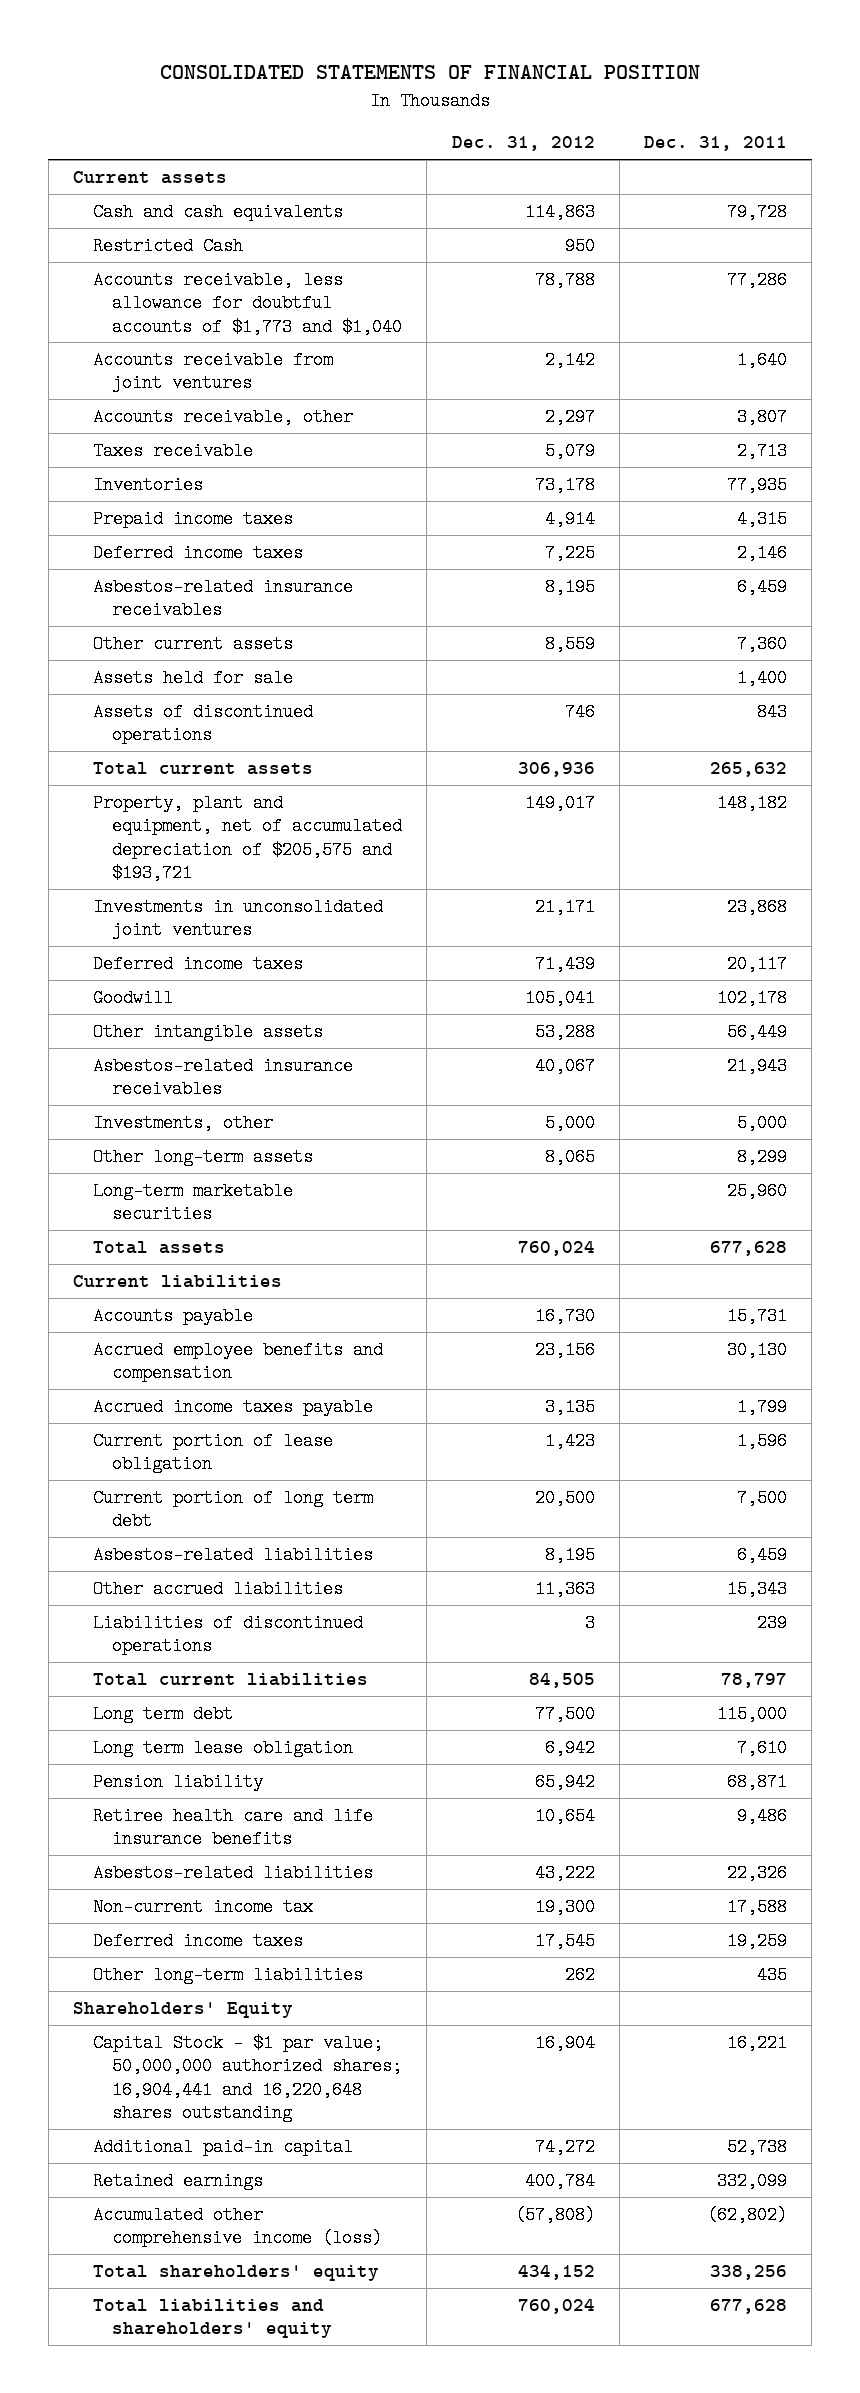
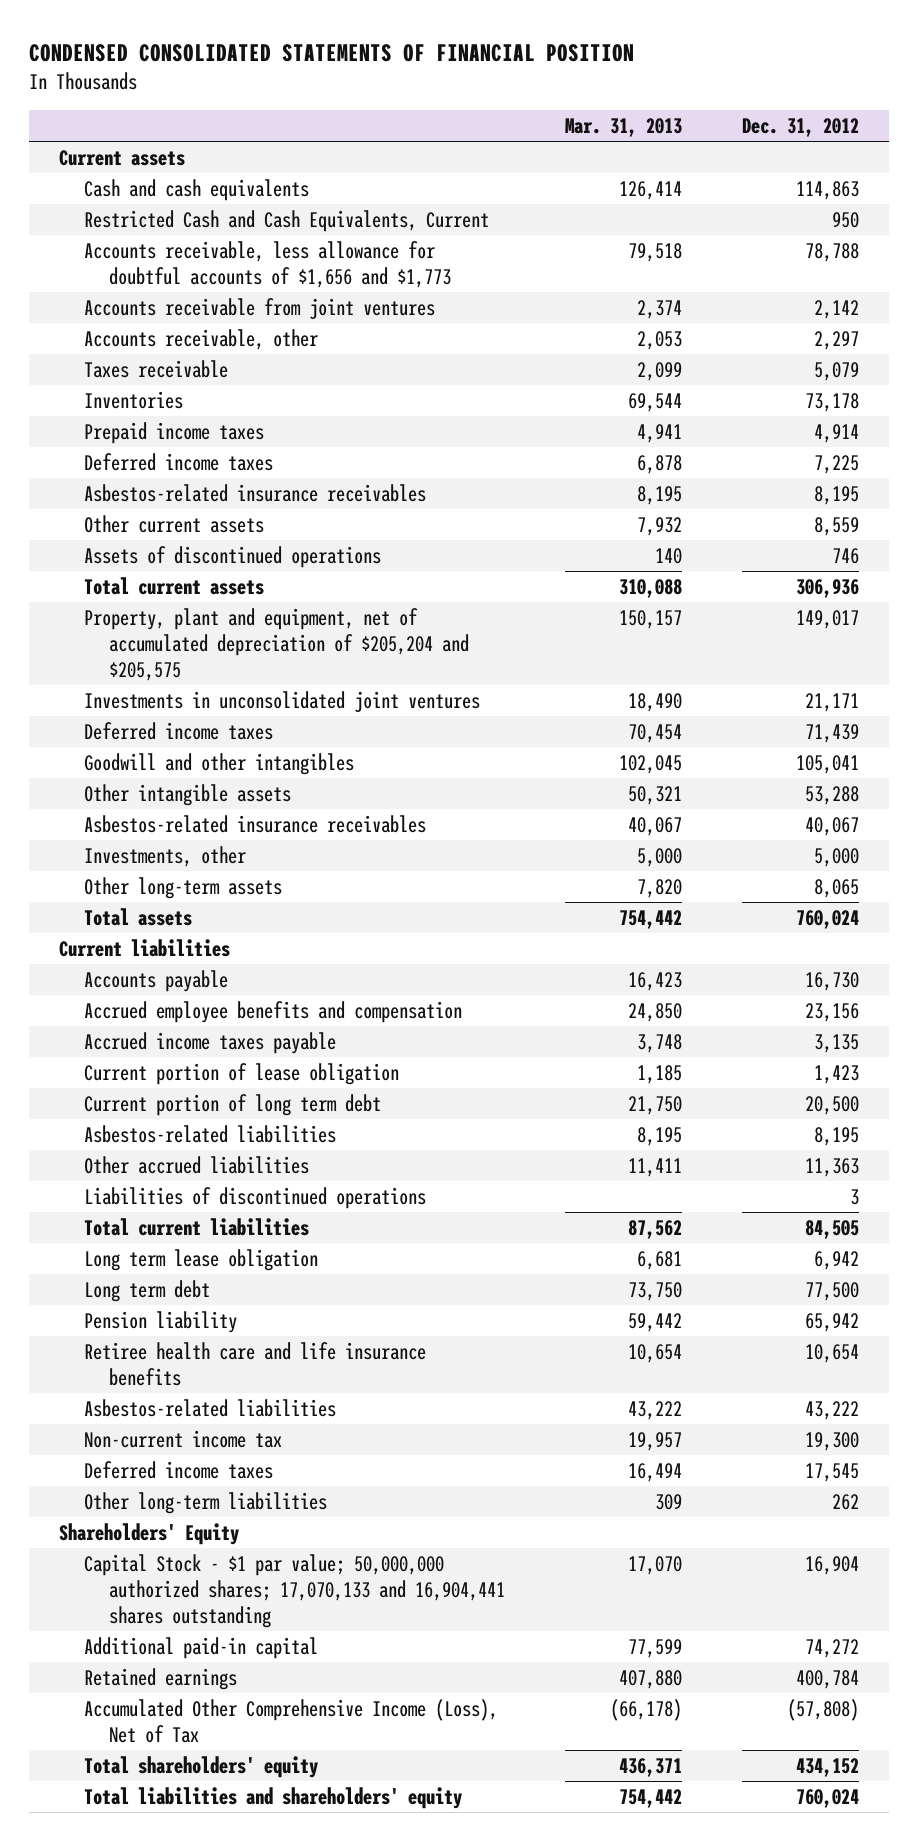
[159,65,700,80] CONSOLIDATED STATEMENTS OF FINANCIAL POSITION -> [28,44,634,63] CONDENSED CONSOLIDATED STATEMENTS OF FINANCIAL POSITION
[643,136,787,152] Dec. 31, 2011 -> none
none -> [564,118,682,138] Mar. 31, 2013
[92,236,243,255] Restricted Cash -> [83,209,489,232] Restricted Cash and Cash Equivalents, Current
[92,270,403,336] Accounts receivable, less allowance for doubtful accounts of $1,773 and $1,040 -> [83,240,451,288] Accounts receivable, less allowance for doubtful accounts of $1,656 and $1,773
[92,668,293,687] Assets held for sale -> none
[92,793,403,882] Property, plant and equipment, net of accumulated depreciation of $205,575 and $193,721 -> [83,607,469,681] Property, plant and equipment, net of accumulated depreciation of $205,204 and $205,575
[92,988,173,1007] Goodwill -> [83,752,354,775] Goodwill and other intangibles
[92,1181,293,1224] Long-term marketable securities -> none
[92,1704,233,1723] Long term debt -> [83,1279,210,1302] Long term debt
[92,2033,403,2122] Capital Stock - $1 par value; 50,000,000 authorized shares; 16,904,441 and 16,220,648 shares outstanding -> [83,1553,505,1628] Capital Stock - $1 par value; 50,000,000 authorized shares; 17,070,133 and 16,904,441 shares outstanding
[92,2205,383,2248] Accumulated other comprehensive income (loss) -> [83,1698,498,1743] Accumulated Other Comprehensive Income (Loss), Net of Tax

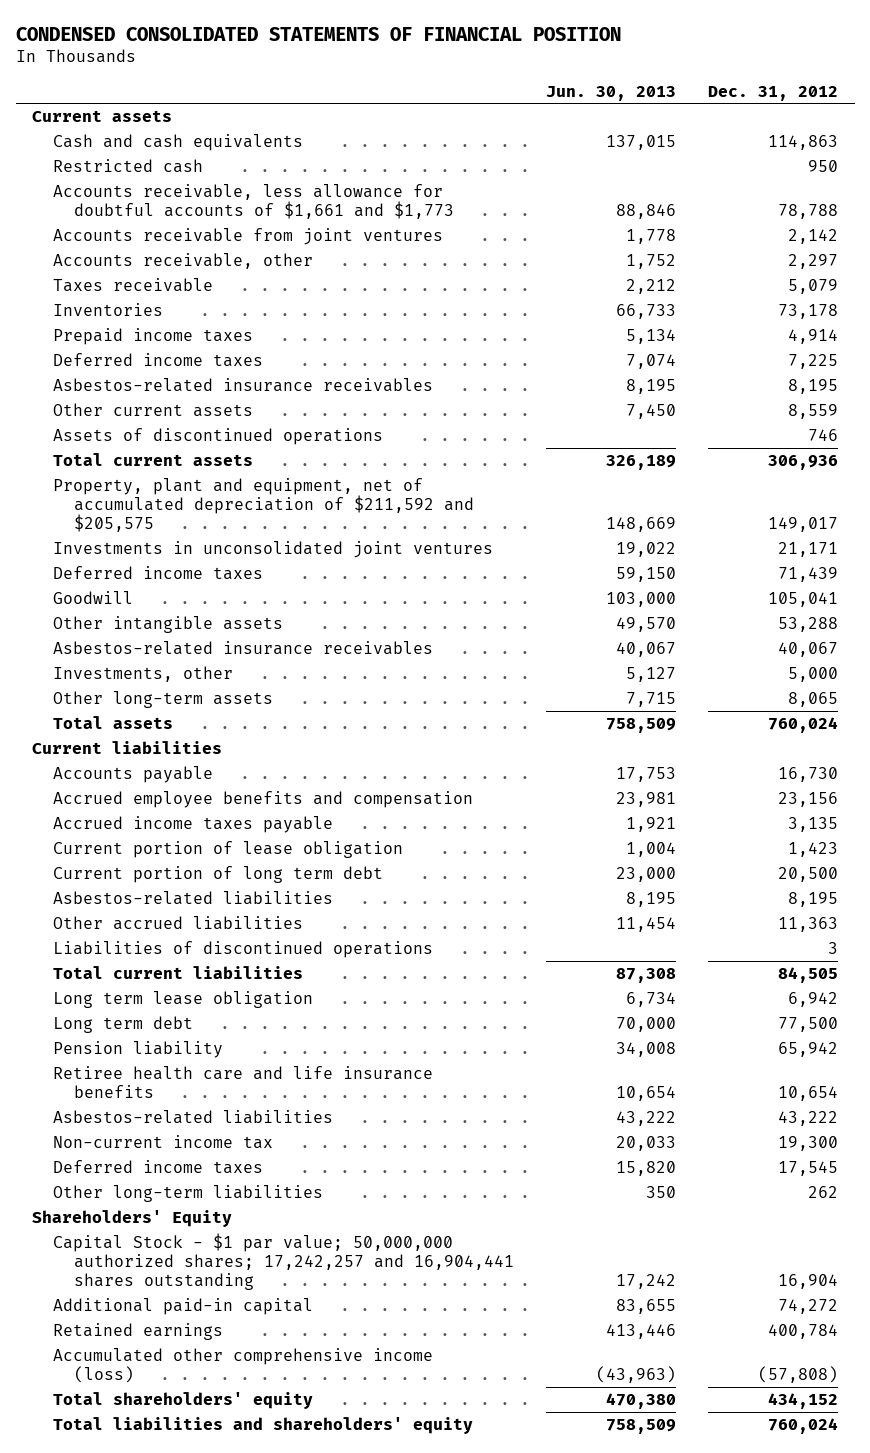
[564,118,682,138] Mar. 31, 2013 -> none
none -> [546,85,677,101] Jun. 30, 2013
[83,209,489,232] Restricted Cash and Cash Equivalents, Current -> [52,158,203,173] Restricted cash
[83,240,451,288] Accounts receivable, less allowance for doubtful accounts of $1,656 and $1,773 -> [52,183,454,220] Accounts receivable, less allowance for doubtful accounts of $1,661 and $1,773
[83,607,469,681] Property, plant and equipment, net of accumulated depreciation of $205,204 and $205,575 -> [52,477,474,533] Property, plant and equipment, net of accumulated depreciation of $211,592 and $205,575
[83,752,354,775] Goodwill and other intangibles -> [52,590,133,604] Goodwill
[83,1553,505,1628] Capital Stock - $1 par value; 50,000,000 authorized shares; 17,070,133 and 16,904,441 shares outstanding -> [52,1232,514,1291] Capital Stock - $1 par value; 50,000,000 authorized shares; 17,242,257 and 16,904,441 shares outstanding
[83,1698,498,1743] Accumulated Other Comprehensive Income (Loss), Net of Tax -> [52,1347,433,1384] Accumulated other comprehensive income (loss)

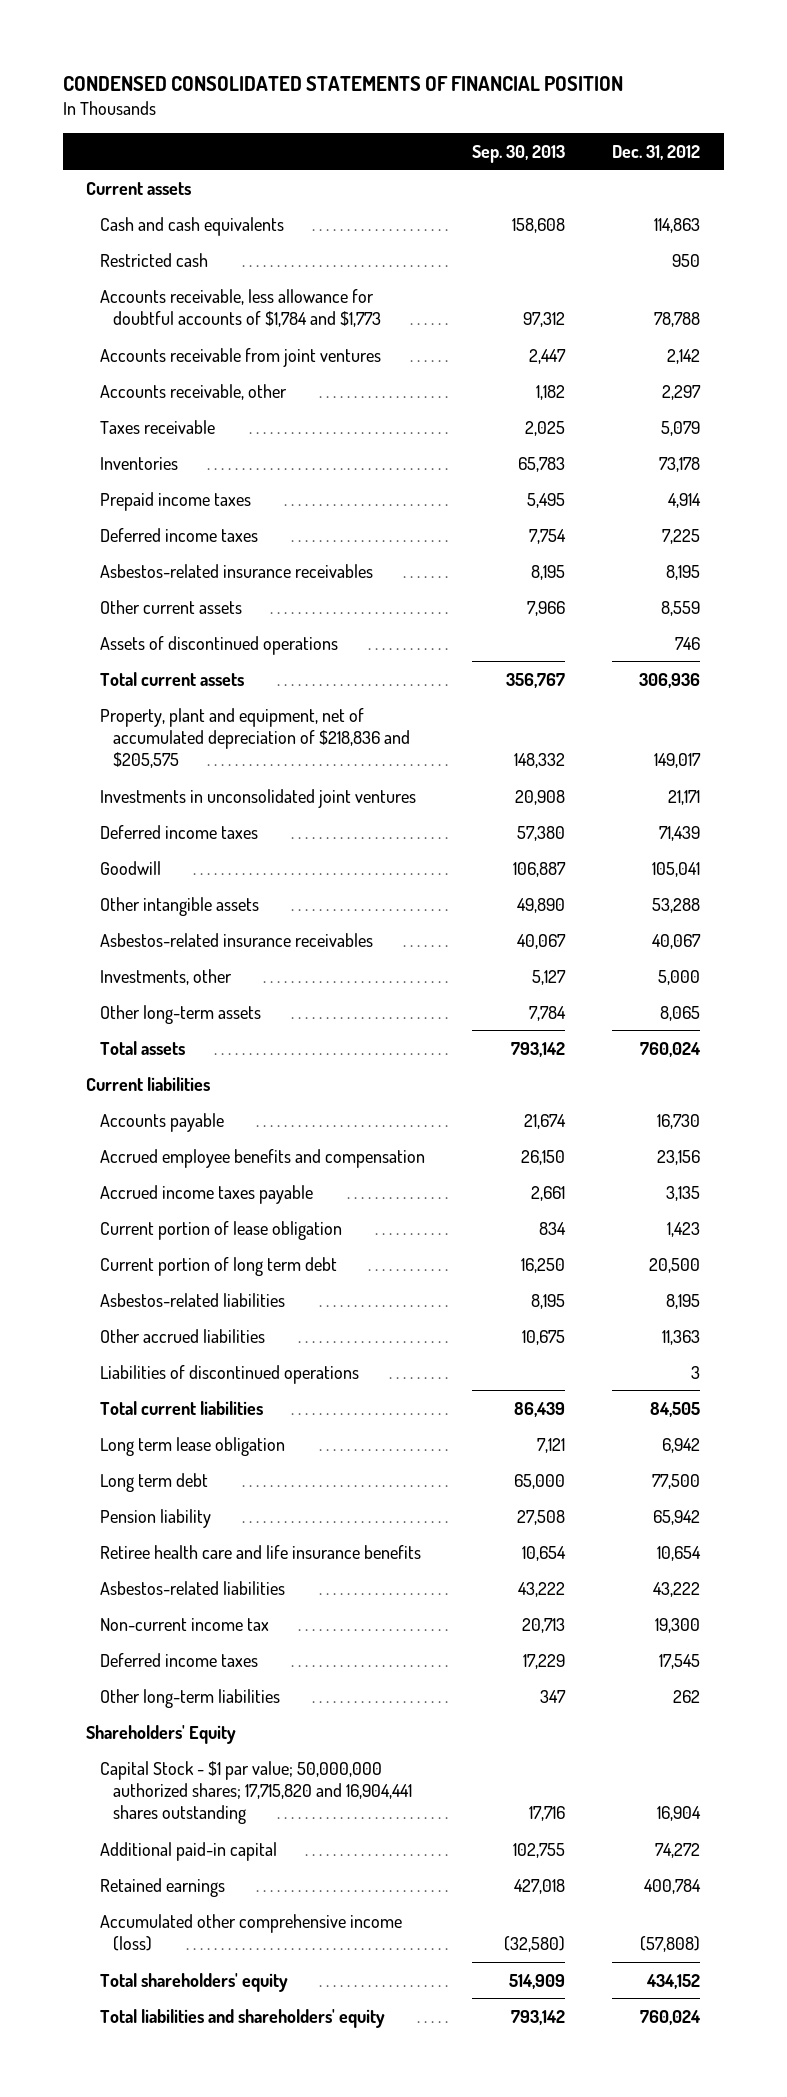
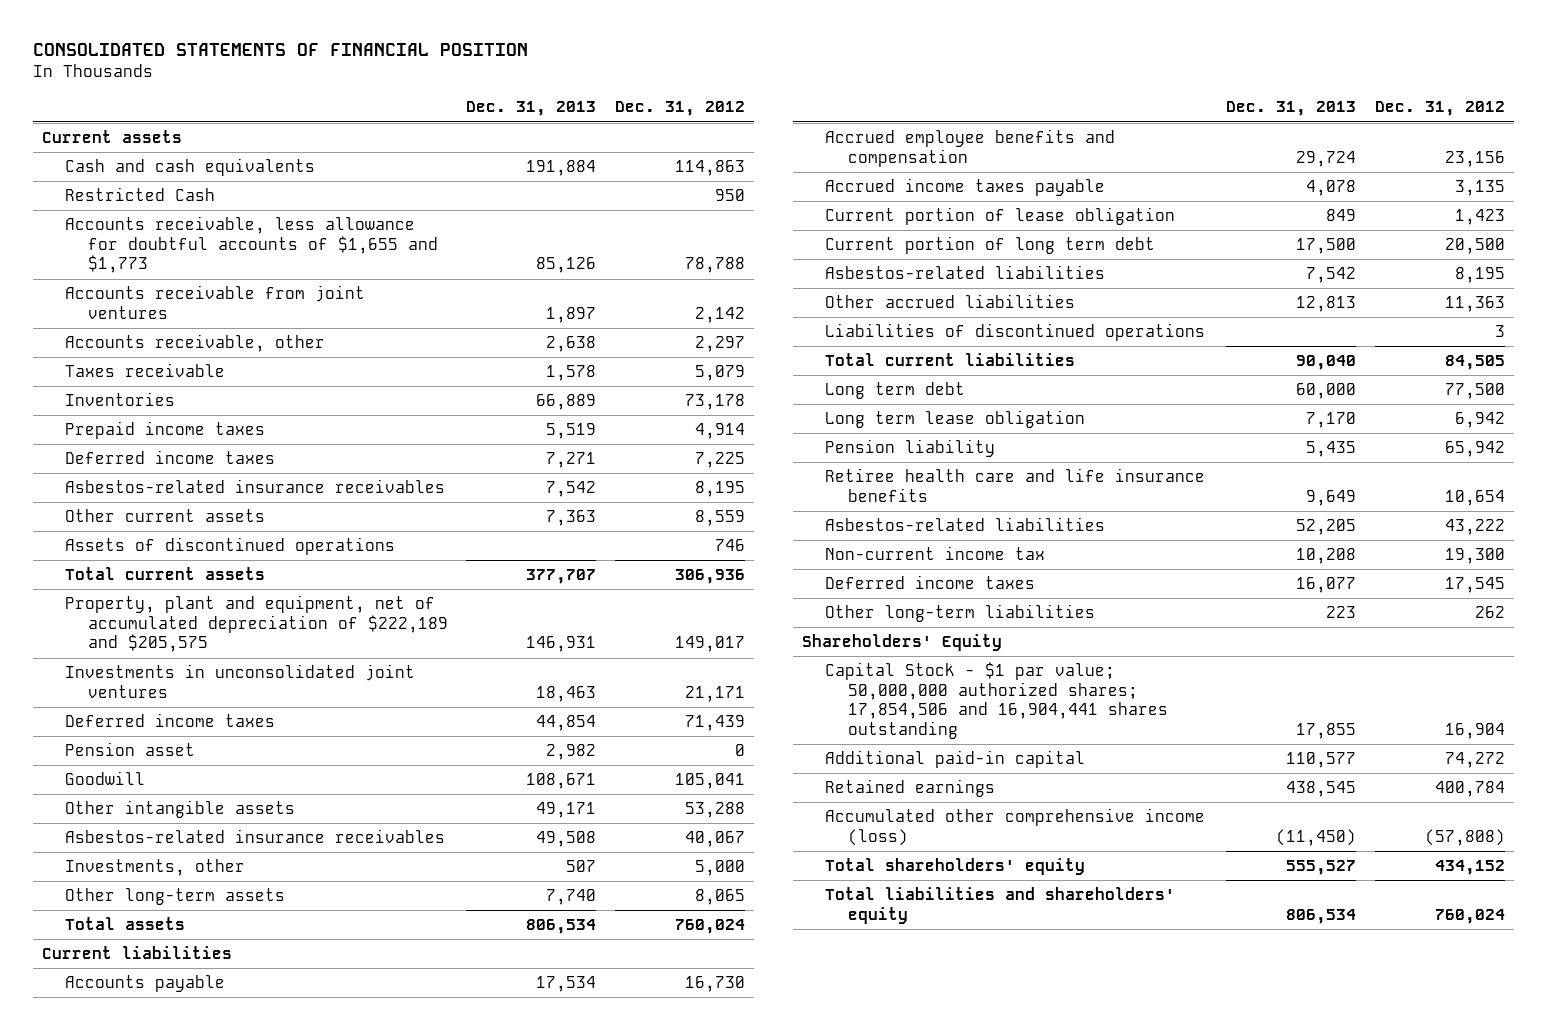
[62,75,623,91] CONDENSED CONSOLIDATED STATEMENTS OF FINANCIAL POSITION -> [32,43,528,57] CONSOLIDATED STATEMENTS OF FINANCIAL POSITION
[471,144,565,163] Sep. 30, 2013 -> none
none -> [466,101,597,117] Dec. 31, 2013
[99,252,208,267] Restricted cash -> [64,187,215,202] Restricted Cash
[99,288,381,327] Accounts receivable, less allowance for doubtful accounts of $1,784 and $1,773 -> [64,216,438,274] Accounts receivable, less allowance for doubtful accounts of $1,655 and $1,773
[99,707,410,769] Property, plant and equipment, net of accumulated depreciation of $218,836 and $205,575 -> [64,595,448,653] Property, plant and equipment, net of accumulated depreciation of $222,189 and $205,575
none -> [64,742,195,757] Pension asset
[99,1436,285,1456] Long term lease obligation -> [824,410,1085,429] Long term lease obligation
[99,1760,412,1825] Capital Stock - $1 par value; 50,000,000 authorized shares; 17,715,820 and 16,904,441 shares outstanding -> [824,662,1168,740] Capital Stock - $1 par value; 50,000,000 authorized shares; 17,854,506 and 16,904,441 shares outstanding

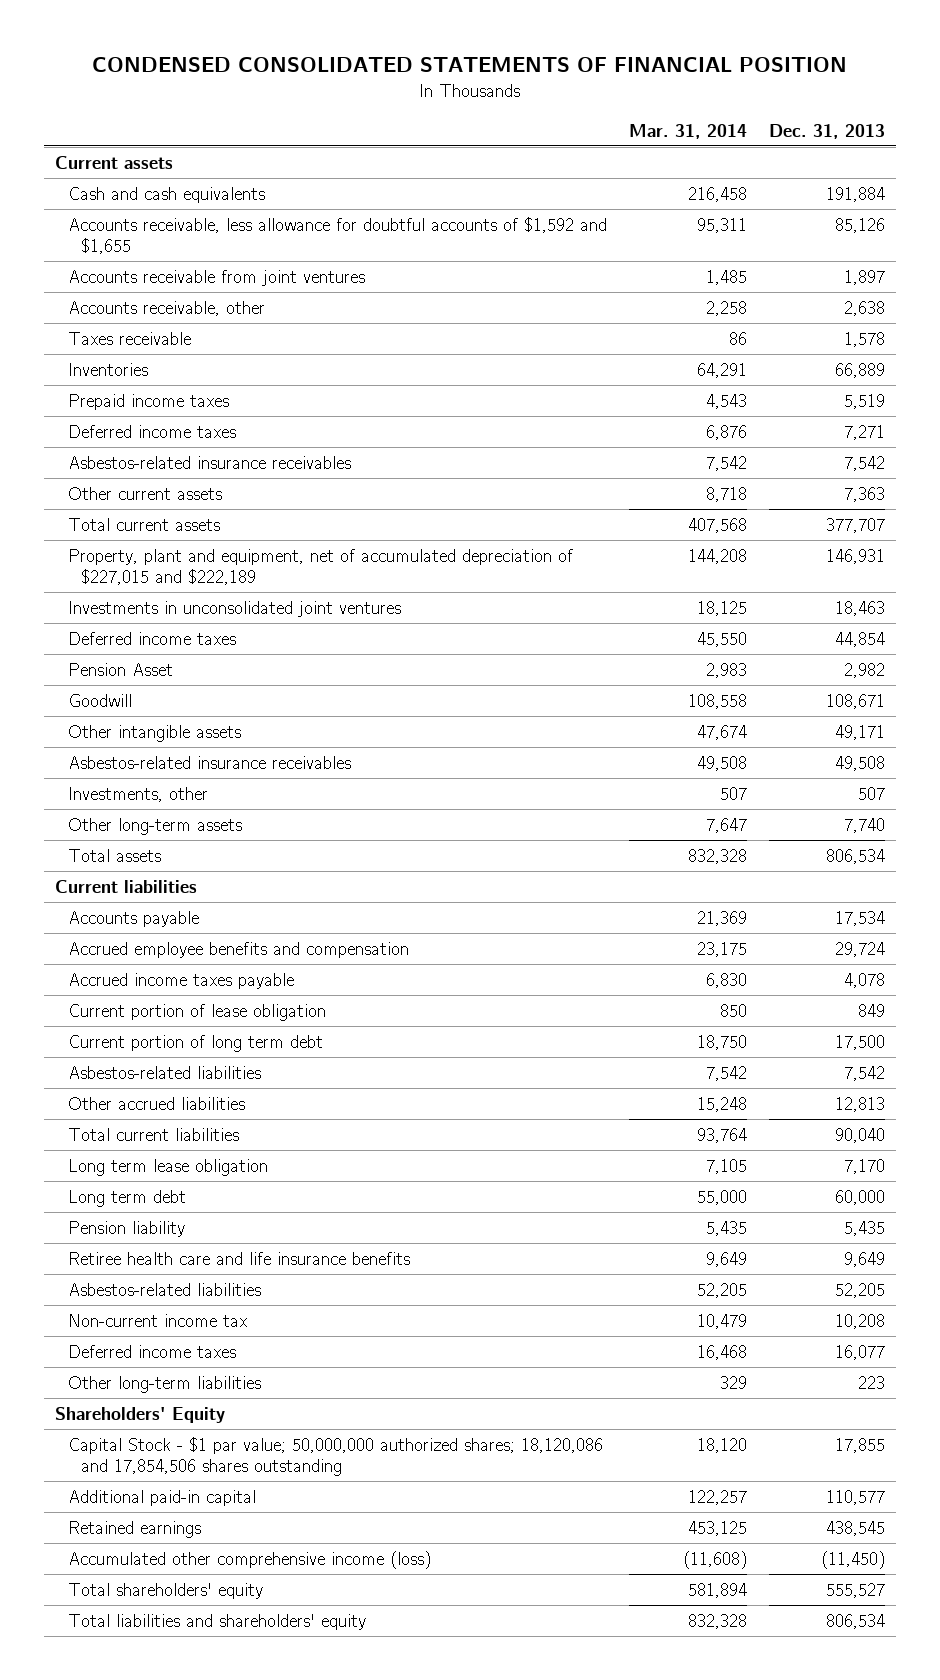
[32,43,528,57] CONSOLIDATED STATEMENTS OF FINANCIAL POSITION -> [92,57,848,73] CONDENSED CONSOLIDATED STATEMENTS OF FINANCIAL POSITION
[615,101,746,117] Dec. 31, 2012 -> none
none -> [629,123,748,139] Mar. 31, 2014
[64,187,215,202] Restricted Cash -> none
[64,216,438,274] Accounts receivable, less allowance for doubtful accounts of $1,655 and $1,773 -> [68,216,608,254] Accounts receivable, less allowance for doubtful accounts of $1,592 and $1,655
[64,537,395,556] Assets of discontinued operations -> none
[64,595,448,653] Property, plant and equipment, net of accumulated depreciation of $222,189 and $205,575 -> [68,548,574,585] Property, plant and equipment, net of accumulated depreciation of $227,015 and $222,189
[64,742,195,757] Pension asset -> [68,662,174,676] Pension Asset
[824,323,1205,342] Liabilities of discontinued operations -> none
[824,382,965,400] Long term debt -> [68,1189,187,1207] Long term debt
[824,662,1168,740] Capital Stock - $1 par value; 50,000,000 authorized shares; 17,854,506 and 16,904,441 shares outstanding -> [68,1436,604,1476] Capital Stock - $1 par value; 50,000,000 authorized shares; 18,120,086 and 17,854,506 shares outstanding

